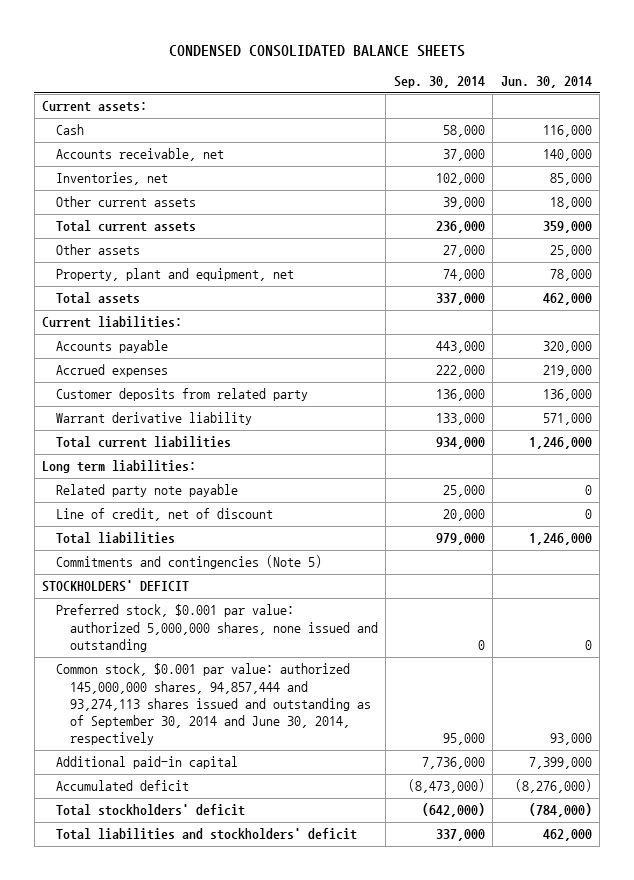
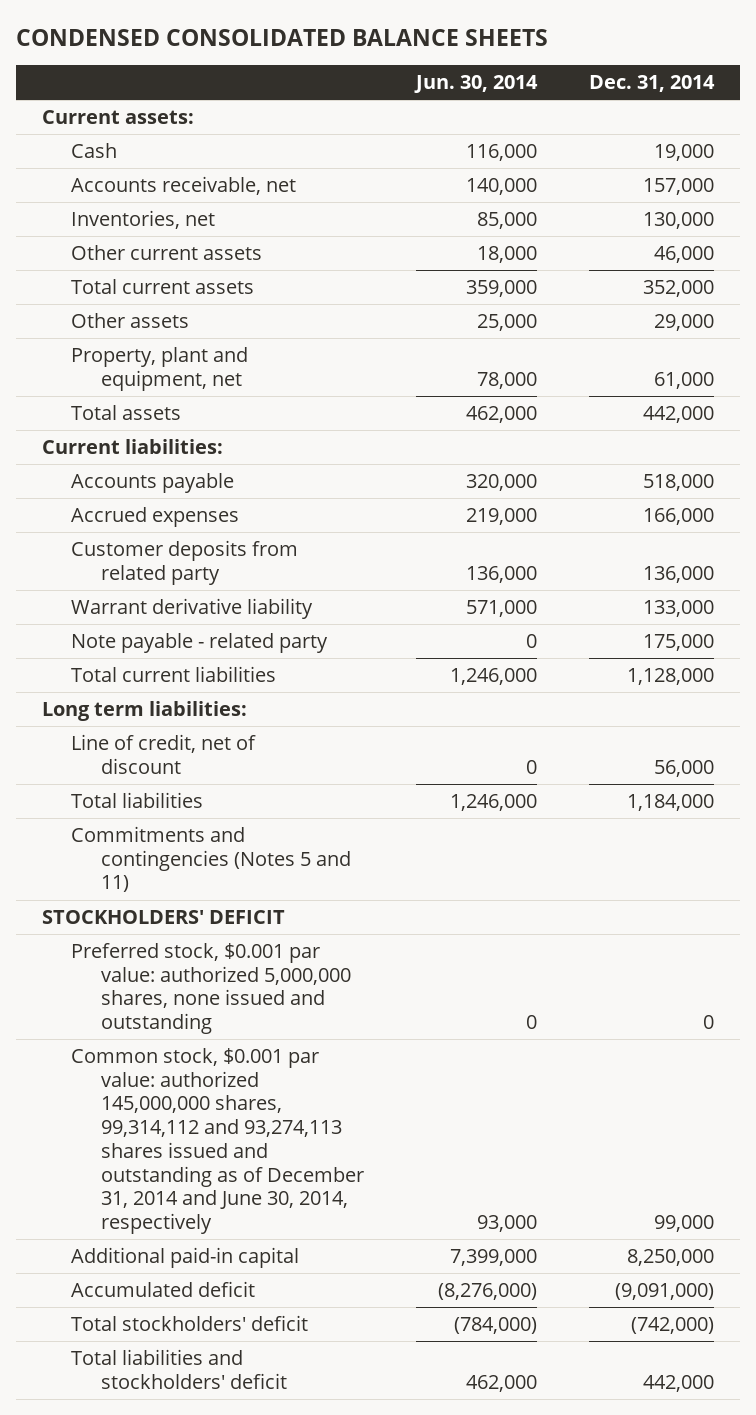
[393,75,485,88] Sep. 30, 2014 -> none
none -> [588,75,715,93] Dec. 31, 2014
none -> [71,632,329,653] Note payable - related party
[56,484,239,498] Related party note payable -> none
[56,555,323,570] Commitments and contingencies (Note 5) -> [71,825,352,893] Commitments and contingencies (Notes 5 and 11)
[56,663,371,746] Common stock, $0.001 par value: authorized 145,000,000 shares, 94,857,444 and 93,274,113 shares issued and outstanding as of September 30, 2014 and June 30, 2014, respectively -> [71,1047,365,1235] Common stock, $0.001 par value: authorized 145,000,000 shares, 99,314,112 and 93,274,113 shares issued and outstanding as of December 31, 2014 and June 30, 2014, respectively

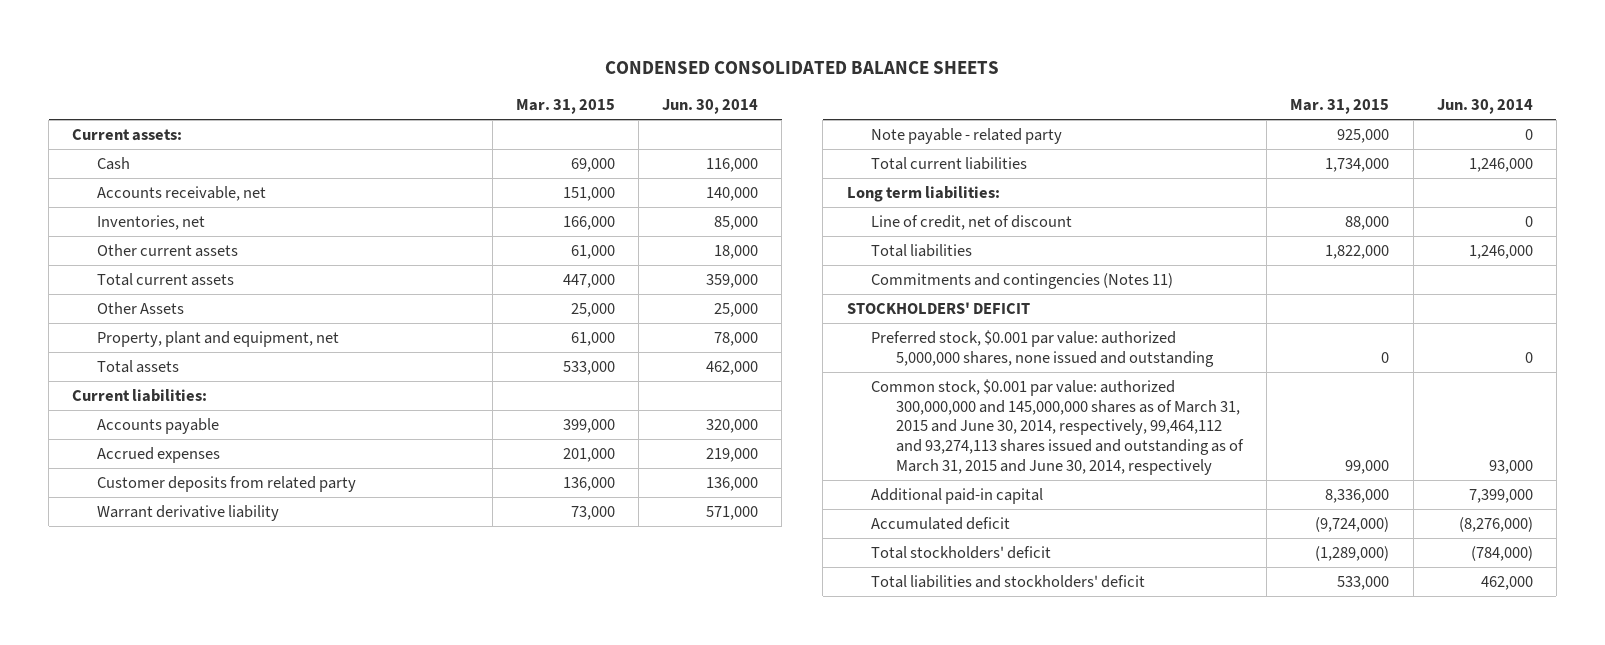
[588,75,715,93] Dec. 31, 2014 -> none
none -> [516,99,616,115] Mar. 31, 2015
[71,312,190,328] Other assets -> [96,301,184,314] Other Assets
[71,825,352,893] Commitments and contingencies (Notes 5 and 11) -> [871,272,1174,289] Commitments and contingencies (Notes 11)
[71,1047,365,1235] Common stock, $0.001 par value: authorized 145,000,000 shares, 99,314,112 and 93,274,113 shares issued and outstanding as of December 31, 2014 and June 30, 2014, respectively -> [871,378,1245,475] Common stock, $0.001 par value: authorized 300,000,000 and 145,000,000 shares as of March 31, 2015 and June 30, 2014, respectively, 99,464,112 and 93,274,113 shares issued and outstanding as of March 31, 2015 and June 30, 2014, respectively

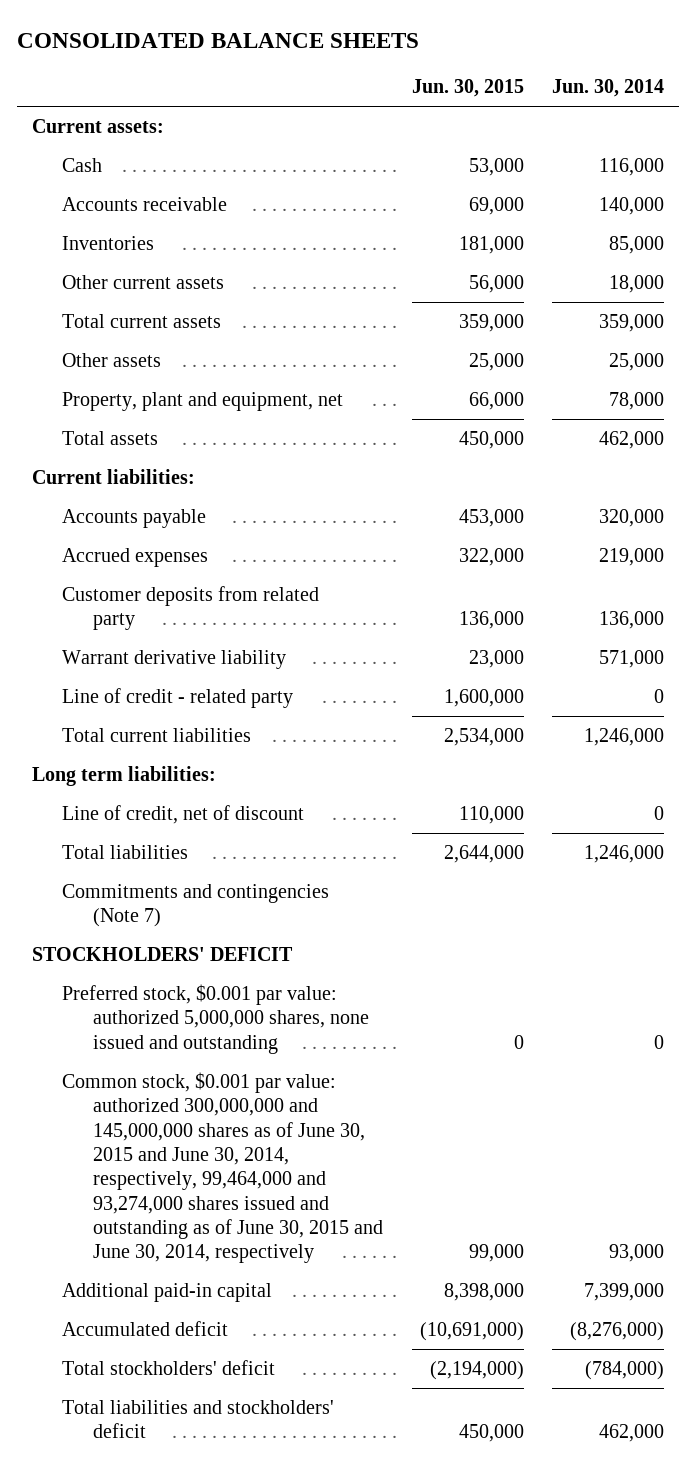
[605,60,1000,74] CONDENSED CONSOLIDATED BALANCE SHEETS -> [17,32,420,48] CONSOLIDATED BALANCE SHEETS
[516,99,616,115] Mar. 31, 2015 -> none
none -> [411,79,524,98] Jun. 30, 2015
[96,185,266,201] Accounts receivable, net -> [62,196,228,211] Accounts receivable
[96,214,205,230] Inventories, net -> [62,235,155,250] Inventories
[96,301,184,314] Other Assets -> [62,352,162,367] Other assets
[871,127,1063,144] Note payable - related party -> [62,687,294,708] Line of credit - related party
[871,272,1174,289] Commitments and contingencies (Notes 11) -> [62,883,330,928] Commitments and contingencies (Note 7)
[871,378,1245,475] Common stock, $0.001 par value: authorized 300,000,000 and 145,000,000 shares as of March 31, 2015 and June 30, 2014, respectively, 99,464,112 and 93,274,113 shares issued and outstanding as of March 31, 2015 and June 30, 2014, respectively -> [62,1071,383,1264] Common stock, $0.001 par value: authorized 300,000,000 and 145,000,000 shares as of June 30, 2015 and June 30, 2014, respectively, 99,464,000 and 93,274,000 shares issued and outstanding as of June 30, 2015 and June 30, 2014, respectively

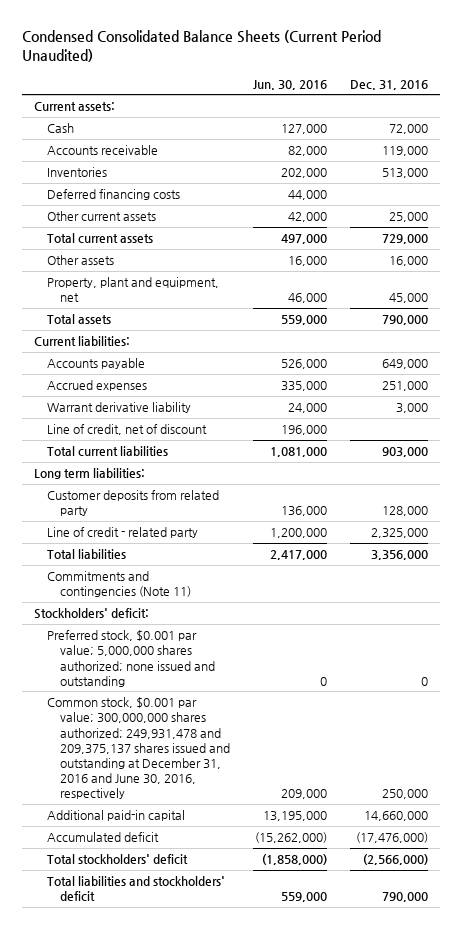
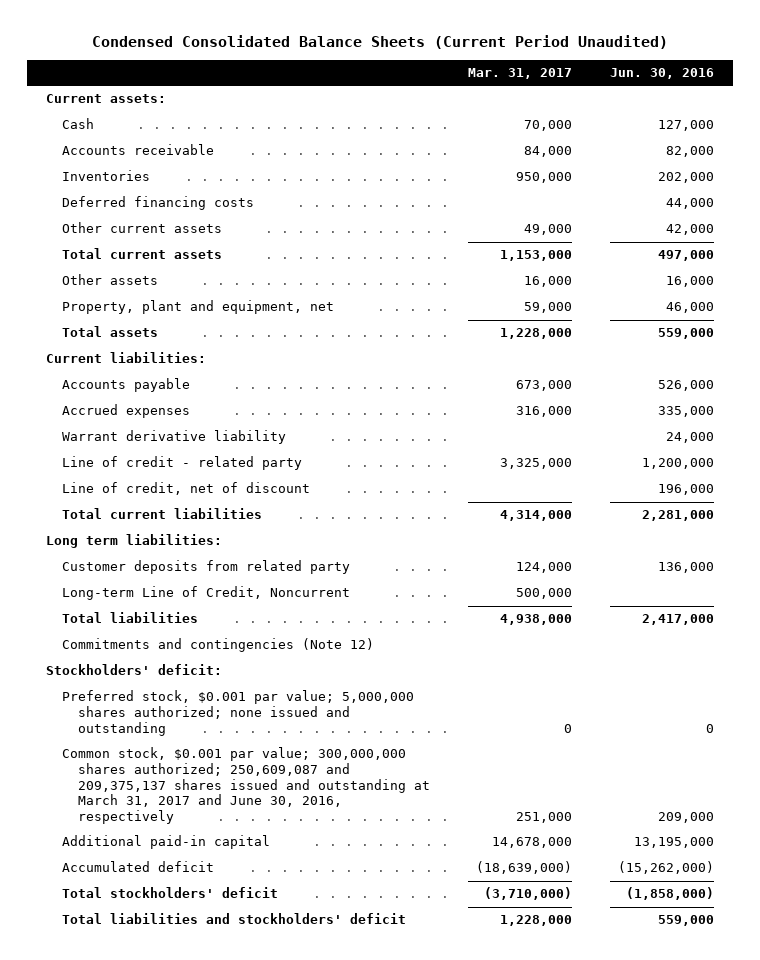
[350,79,429,90] Dec. 31, 2016 -> none
none -> [467,68,572,80] Mar. 31, 2017
[46,527,198,539] Line of credit - related party -> [61,456,302,471] Line of credit - related party
[269,447,327,458] 1,081,000 -> [641,510,714,522] 2,281,000
none -> [61,586,350,601] Long-term Line of Credit, Noncurrent
[46,571,191,598] Commitments and contingencies (Note 11) -> [61,638,374,653] Commitments and contingencies (Note 12)
[46,697,230,800] Common stock, $0.001 par value; 300,000,000 shares authorized; 249,931,478 and 209,375,137 shares issued and outstanding at December 31, 2016 and June 30, 2016, respectively -> [61,747,430,824] Common stock, $0.001 par value; 300,000,000 shares authorized; 250,609,087 and 209,375,137 shares issued and outstanding at March 31, 2017 and June 30, 2016, respectively

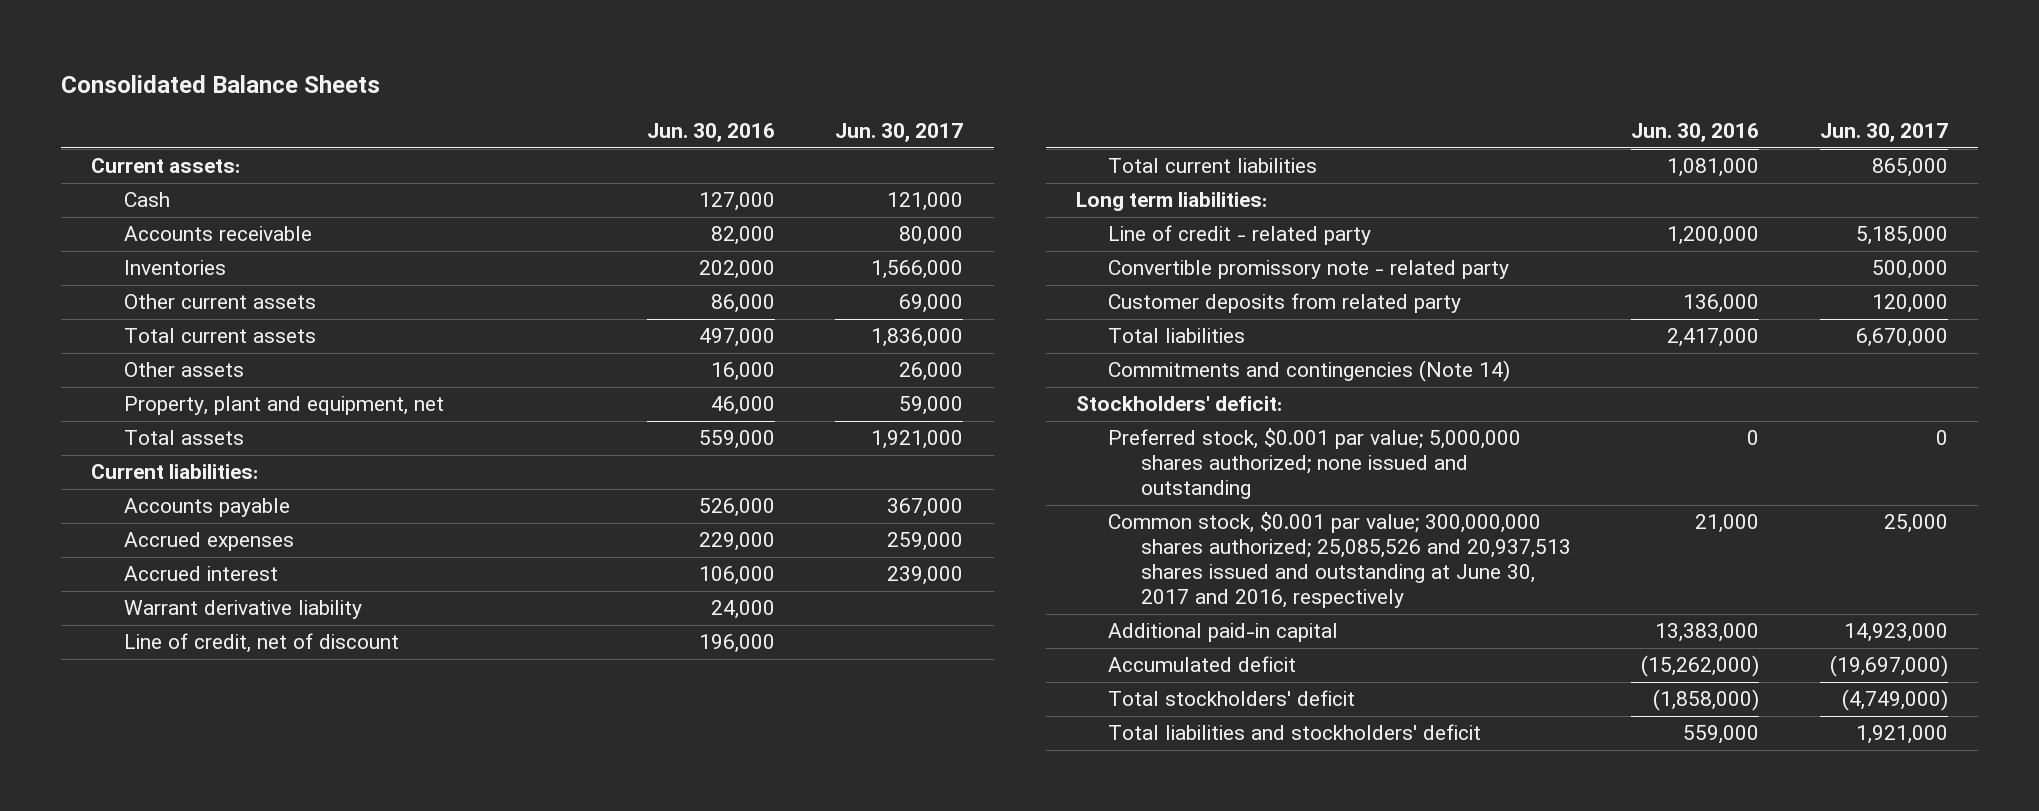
[91,34,668,49] Condensed Consolidated Balance Sheets (Current Period Unaudited) -> [60,75,380,94] Consolidated Balance Sheets
[467,68,572,80] Mar. 31, 2017 -> none
none -> [835,123,964,143] Jun. 30, 2017
[61,196,254,211] Deferred financing costs -> none
[665,224,714,236] 42,000 -> [710,294,775,314] 86,000
[657,406,714,418] 335,000 -> [698,532,775,552] 229,000
none -> [123,566,278,582] Accrued interest
[641,510,714,522] 2,281,000 -> [1667,158,1760,178] 1,081,000
[61,456,302,471] Line of credit - related party -> [1108,225,1372,246] Line of credit - related party
none -> [1108,260,1510,280] Convertible promissory note - related party
[61,586,350,601] Long-term Line of Credit, Noncurrent -> none
[61,638,374,653] Commitments and contingencies (Note 12) -> [1108,360,1511,383] Commitments and contingencies (Note 14)
[61,747,430,824] Common stock, $0.001 par value; 300,000,000 shares authorized; 250,609,087 and 209,375,137 shares issued and outstanding at March 31, 2017 and June 30, 2016, respectively -> [1108,512,1571,609] Common stock, $0.001 par value; 300,000,000 shares authorized; 25,085,526 and 20,937,513 shares issued and outstanding at June 30, 2017 and 2016, respectively
[657,811,714,823] 209,000 -> [1695,514,1760,534] 21,000
[633,837,714,849] 13,195,000 -> [1655,623,1760,643] 13,383,000

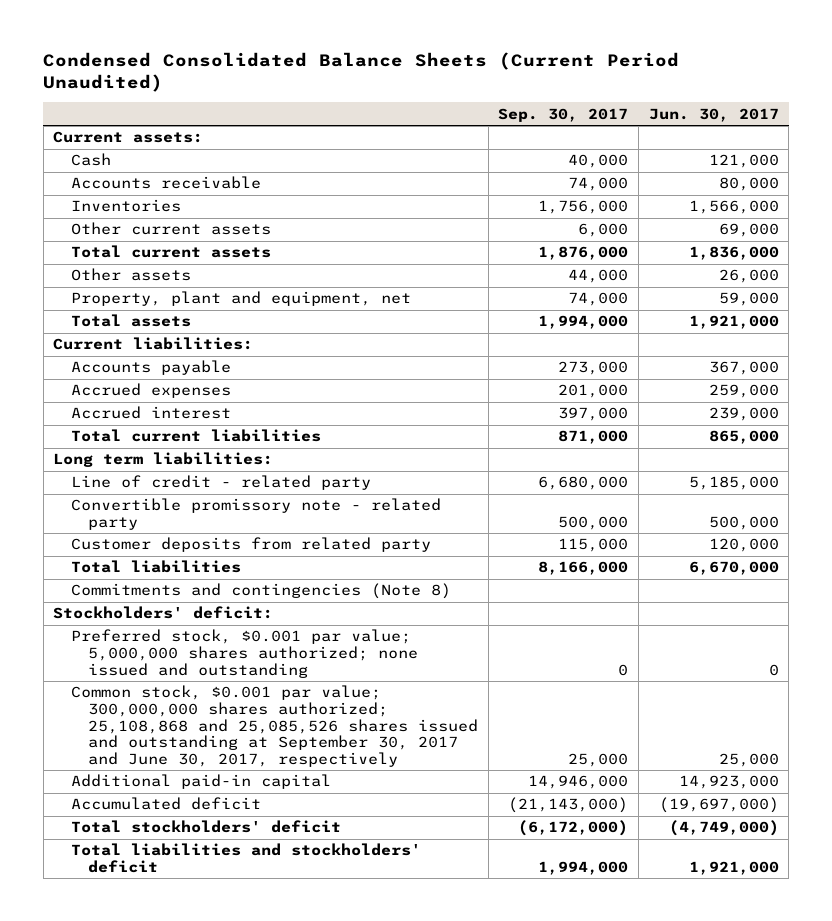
[60,75,380,94] Consolidated Balance Sheets -> [43,51,680,92] Condensed Consolidated Balance Sheets (Current Period Unaudited)
[646,123,775,143] Jun. 30, 2016 -> none
none -> [498,107,629,122] Sep. 30, 2017
[123,600,362,620] Warrant derivative liability -> none
[123,633,399,654] Line of credit, net of discount -> none
[1108,360,1511,383] Commitments and contingencies (Note 14) -> [70,583,451,600] Commitments and contingencies (Note 8)
[1108,512,1571,609] Common stock, $0.001 par value; 300,000,000 shares authorized; 25,085,526 and 20,937,513 shares issued and outstanding at June 30, 2017 and 2016, respectively -> [70,685,478,767] Common stock, $0.001 par value; 300,000,000 shares authorized; 25,108,868 and 25,085,526 shares issued and outstanding at September 30, 2017 and June 30, 2017, respectively

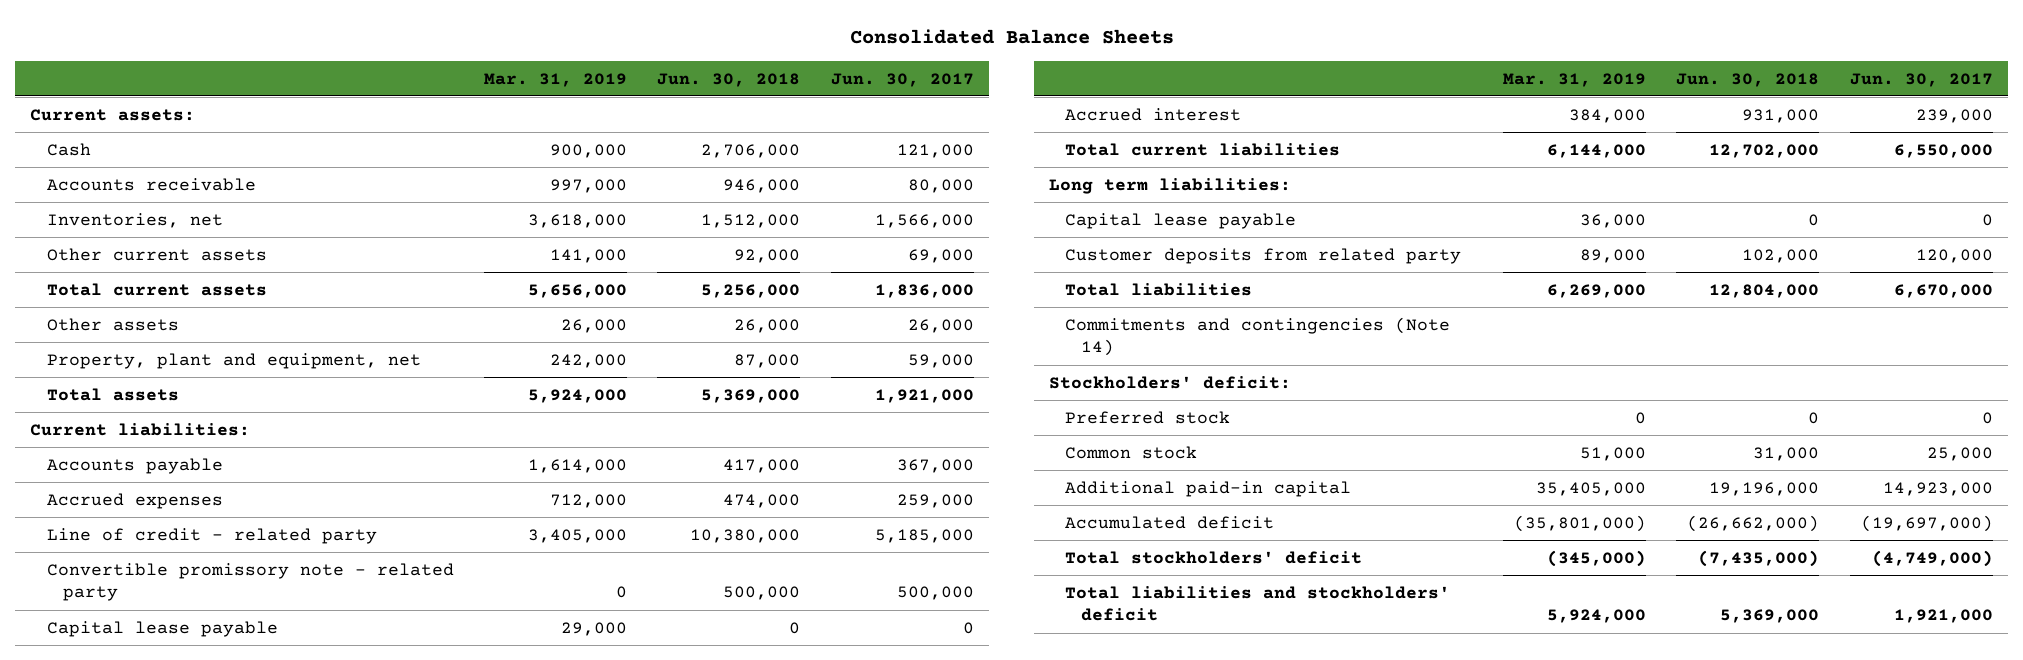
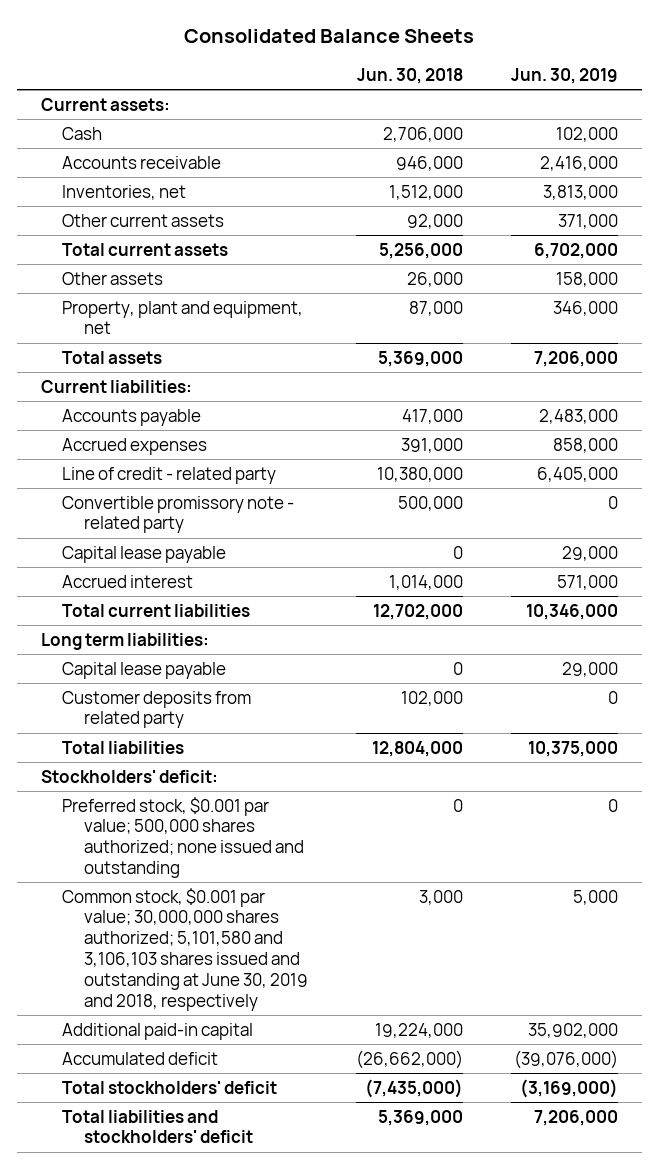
[483,72,627,87] Mar. 31, 2019 -> none
[830,72,974,87] Jun. 30, 2017 -> none
none -> [511,68,619,85] Jun. 30, 2019
[723,493,801,508] 474,000 -> [401,437,464,453] 391,000
[1742,108,1820,123] 931,000 -> [389,574,464,590] 1,014,000
[1065,316,1451,357] Commitments and contingencies (Note 14) -> none
[1065,445,1198,459] Common stock -> none
[1065,410,1231,424] Preferred stock -> [62,796,305,879] Preferred stock, $0.001 par value; 500,000 shares authorized; none issued and outstanding
none -> [62,887,309,1011] Common stock, $0.001 par value; 30,000,000 shares authorized; 5,101,580 and 3,106,103 shares issued and outstanding at June 30, 2019 and 2018, respectively
[1709,481,1820,496] 19,196,000 -> [375,1022,464,1038] 19,224,000

